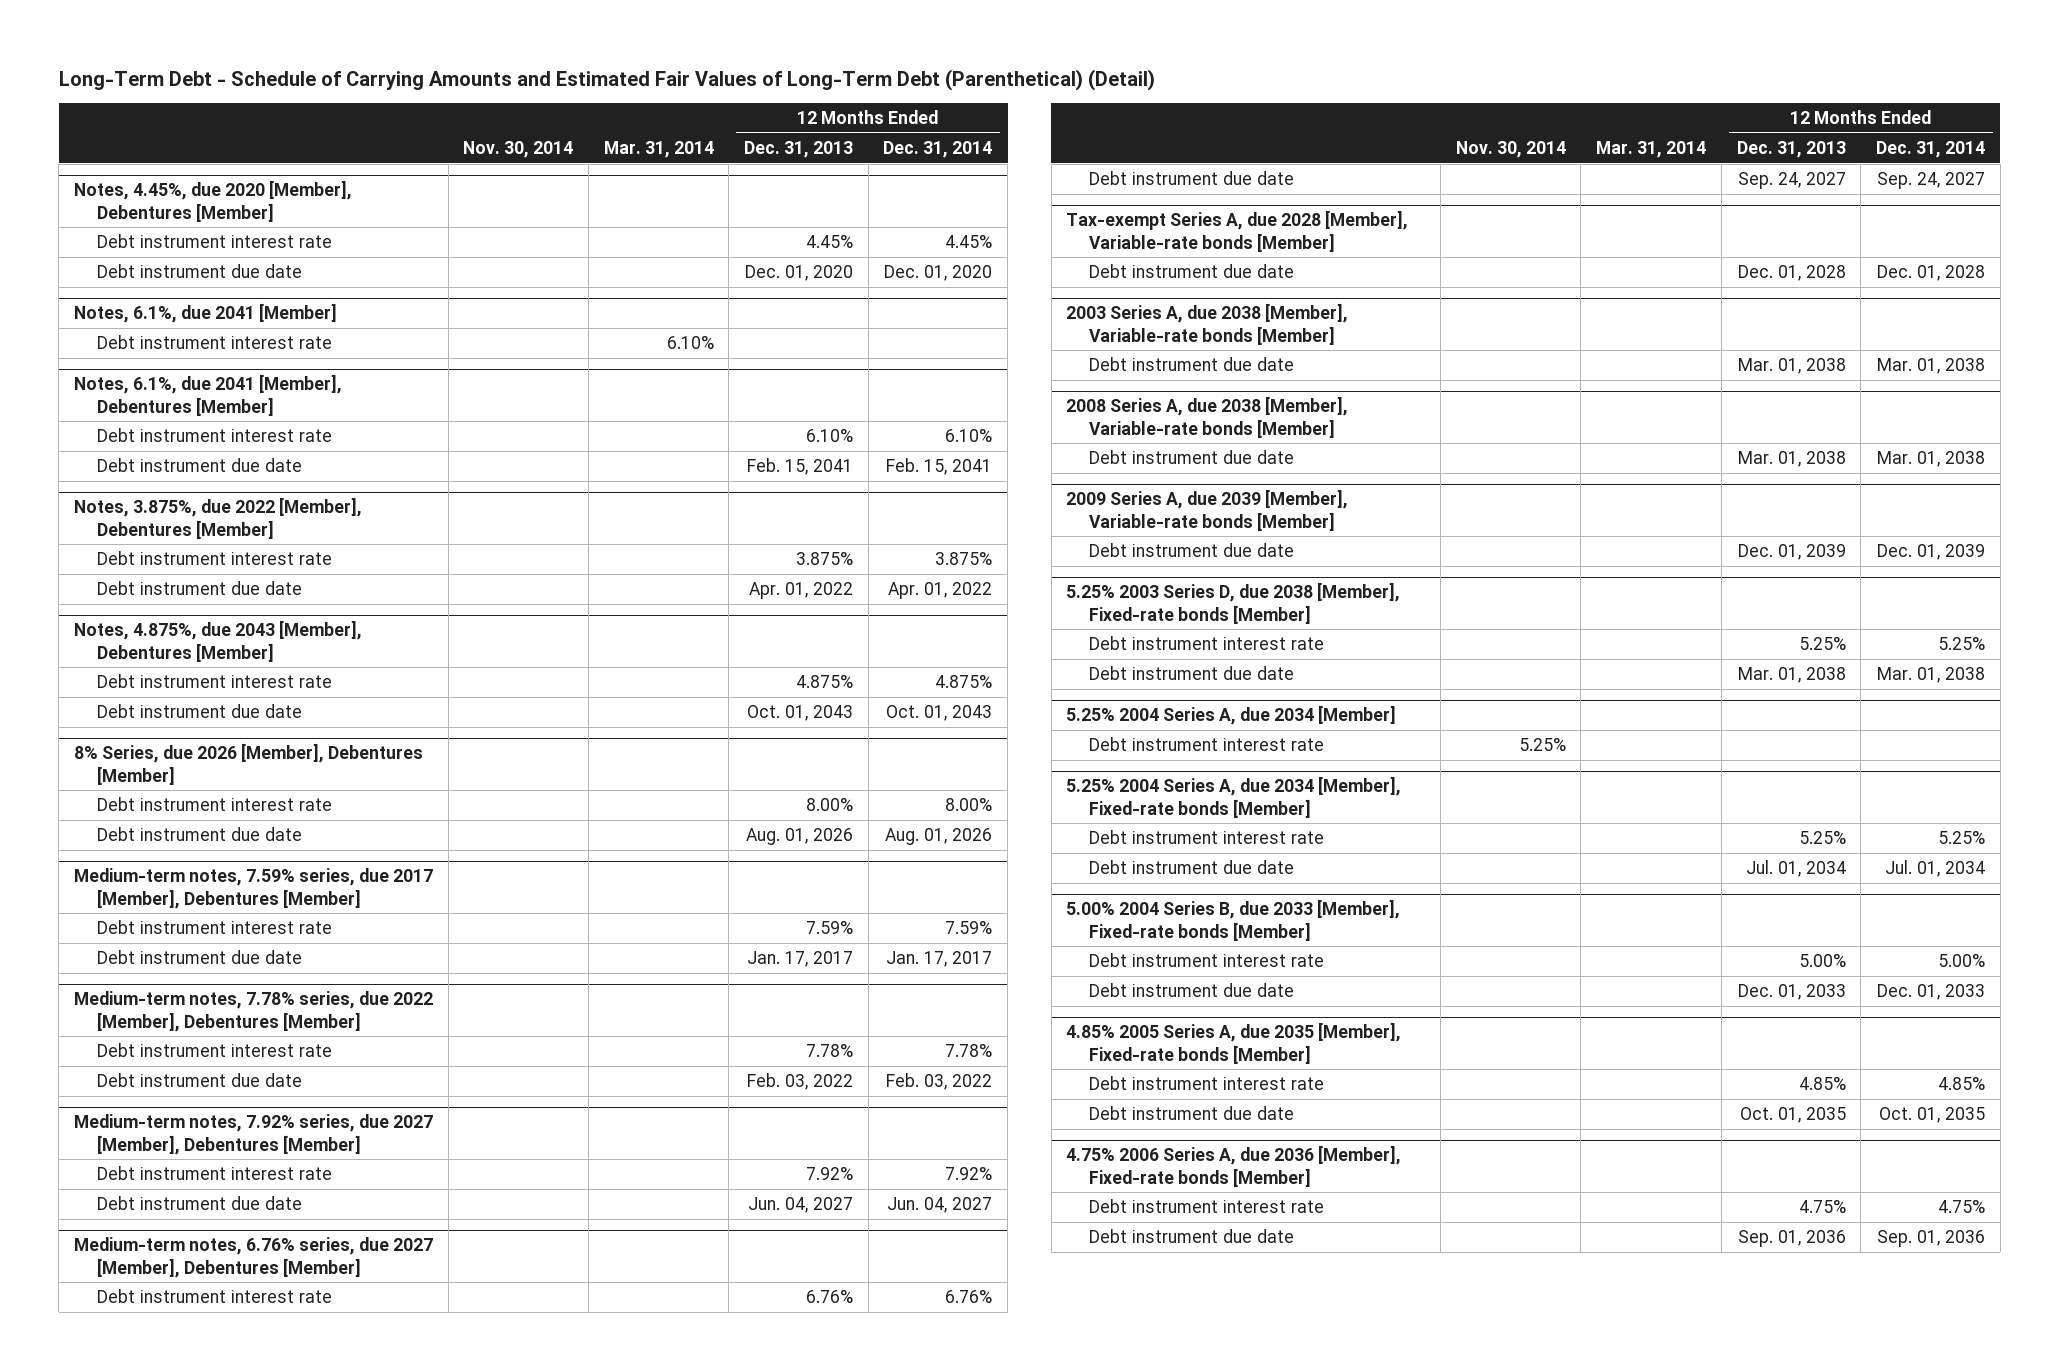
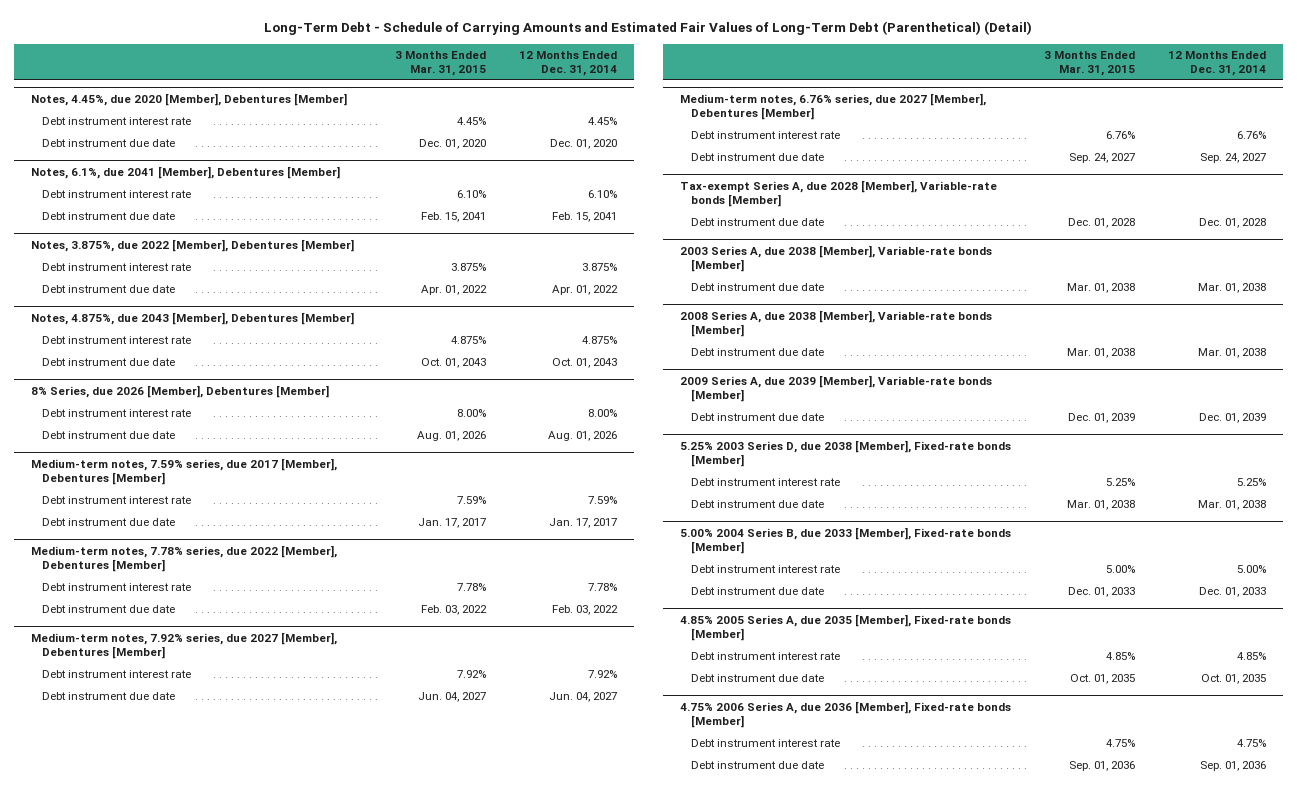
[463,140,574,158] Nov. 30, 2014 -> none
[603,140,714,158] Mar. 31, 2014 -> none
[744,140,854,158] Dec. 31, 2013 -> none
none -> [394,51,486,76] 3 Months Ended Mar. 31, 2015
[73,303,337,324] Notes, 6.1%, due 2041 [Member] -> none
[96,335,332,350] Debt instrument interest rate -> none
[1066,705,1397,726] 5.25% 2004 Series A, due 2034 [Member] -> none
[1089,737,1325,752] Debt instrument interest rate -> none
[1066,776,1402,818] 5.25% 2004 Series A, due 2034 [Member], Fixed-rate bonds [Member] -> none
[1089,830,1325,845] Debt instrument interest rate -> none
[1089,860,1295,875] Debt instrument due date -> none

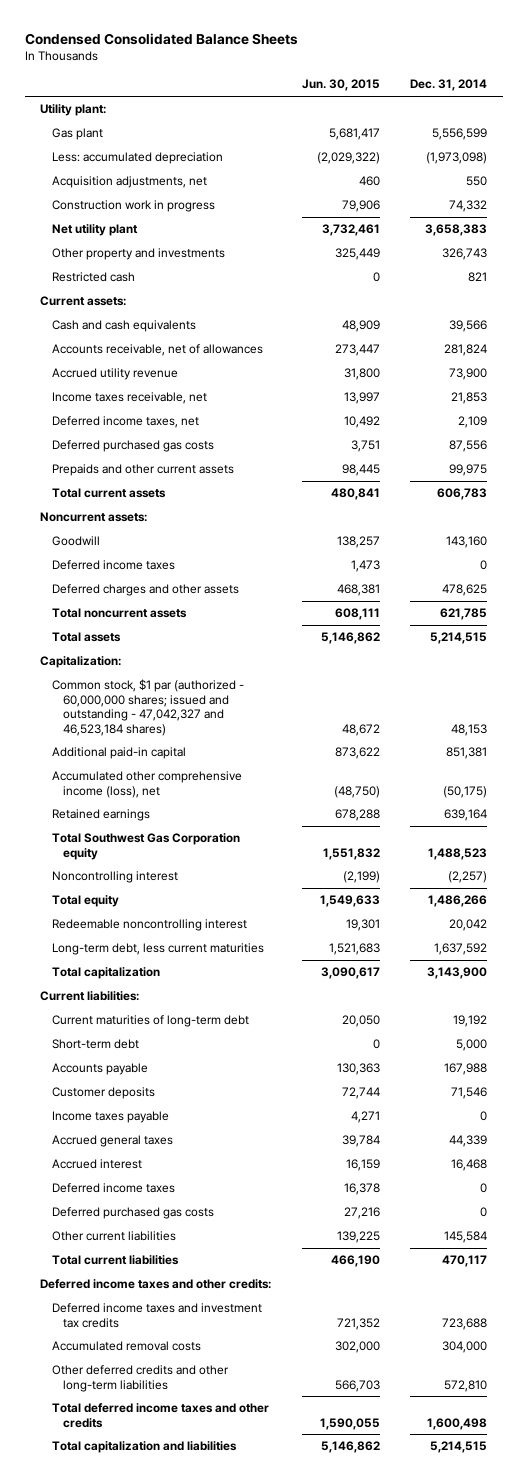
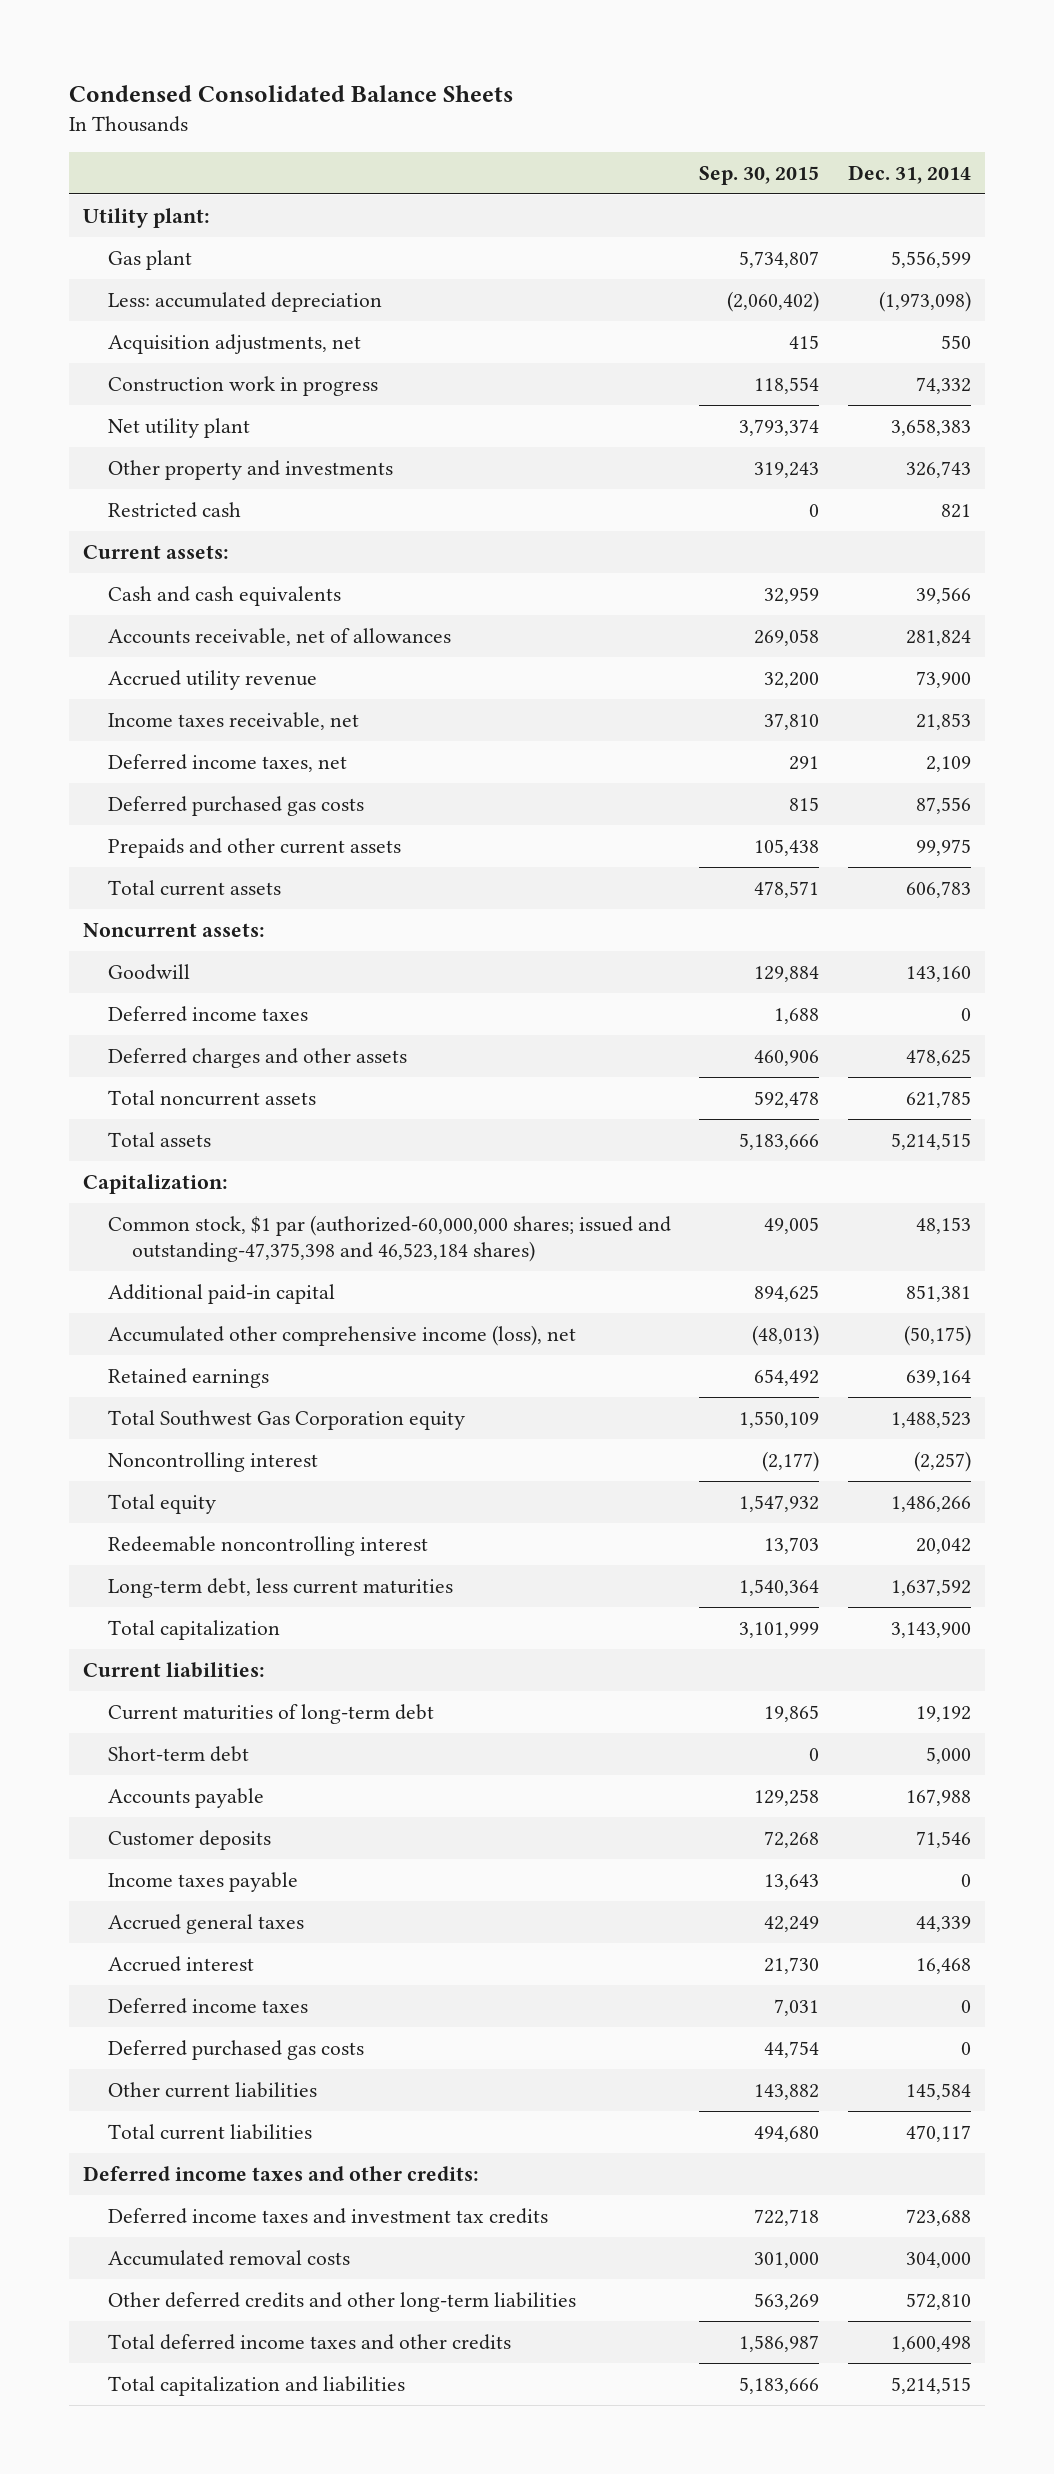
[301,79,380,92] Jun. 30, 2015 -> none
none -> [699,165,820,185] Sep. 30, 2015
[51,679,244,736] Common stock, $1 par (authorized - 60,000,000 shares; issued and outstanding - 47,042,327 and 46,523,184 shares) -> [107,1214,671,1263] Common stock, $1 par (authorized-60,000,000 shares; issued and outstanding-47,375,398 and 46,523,184 shares)

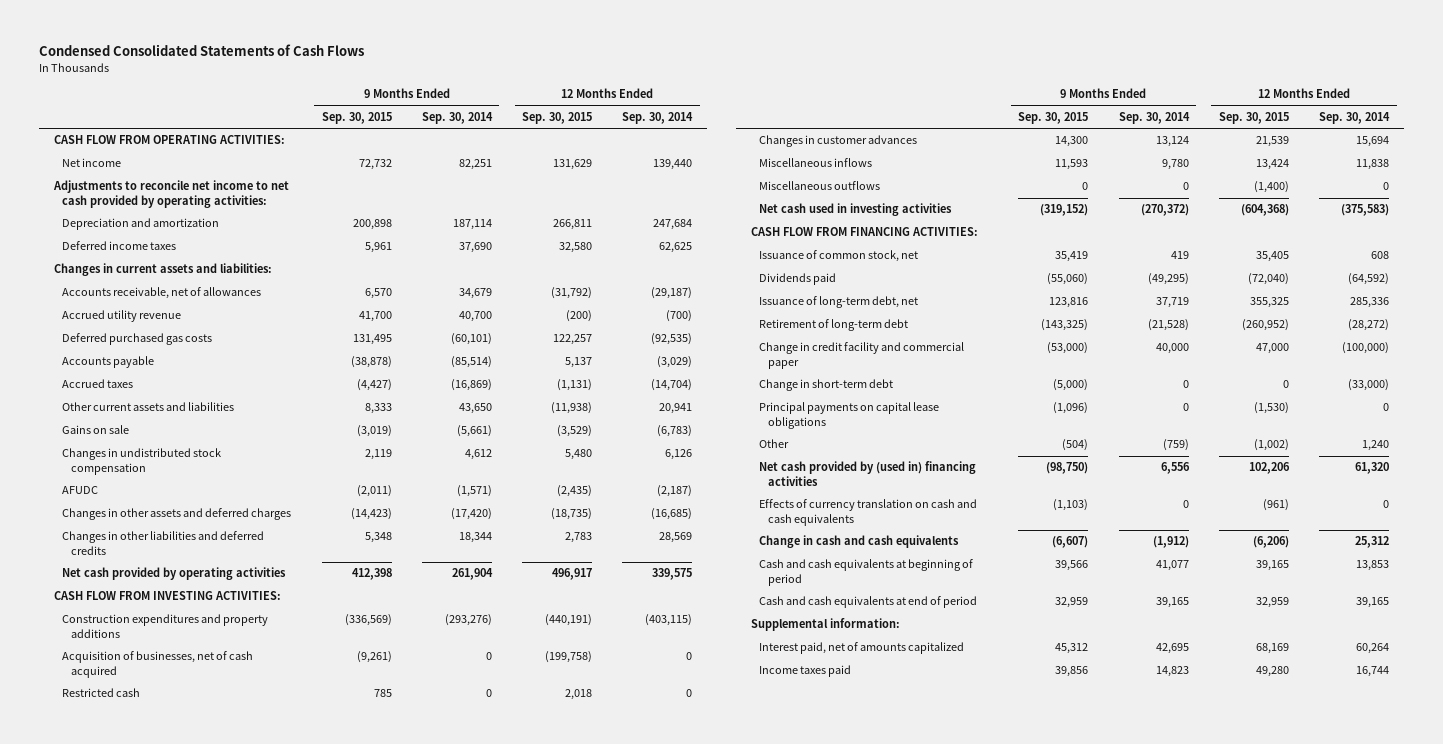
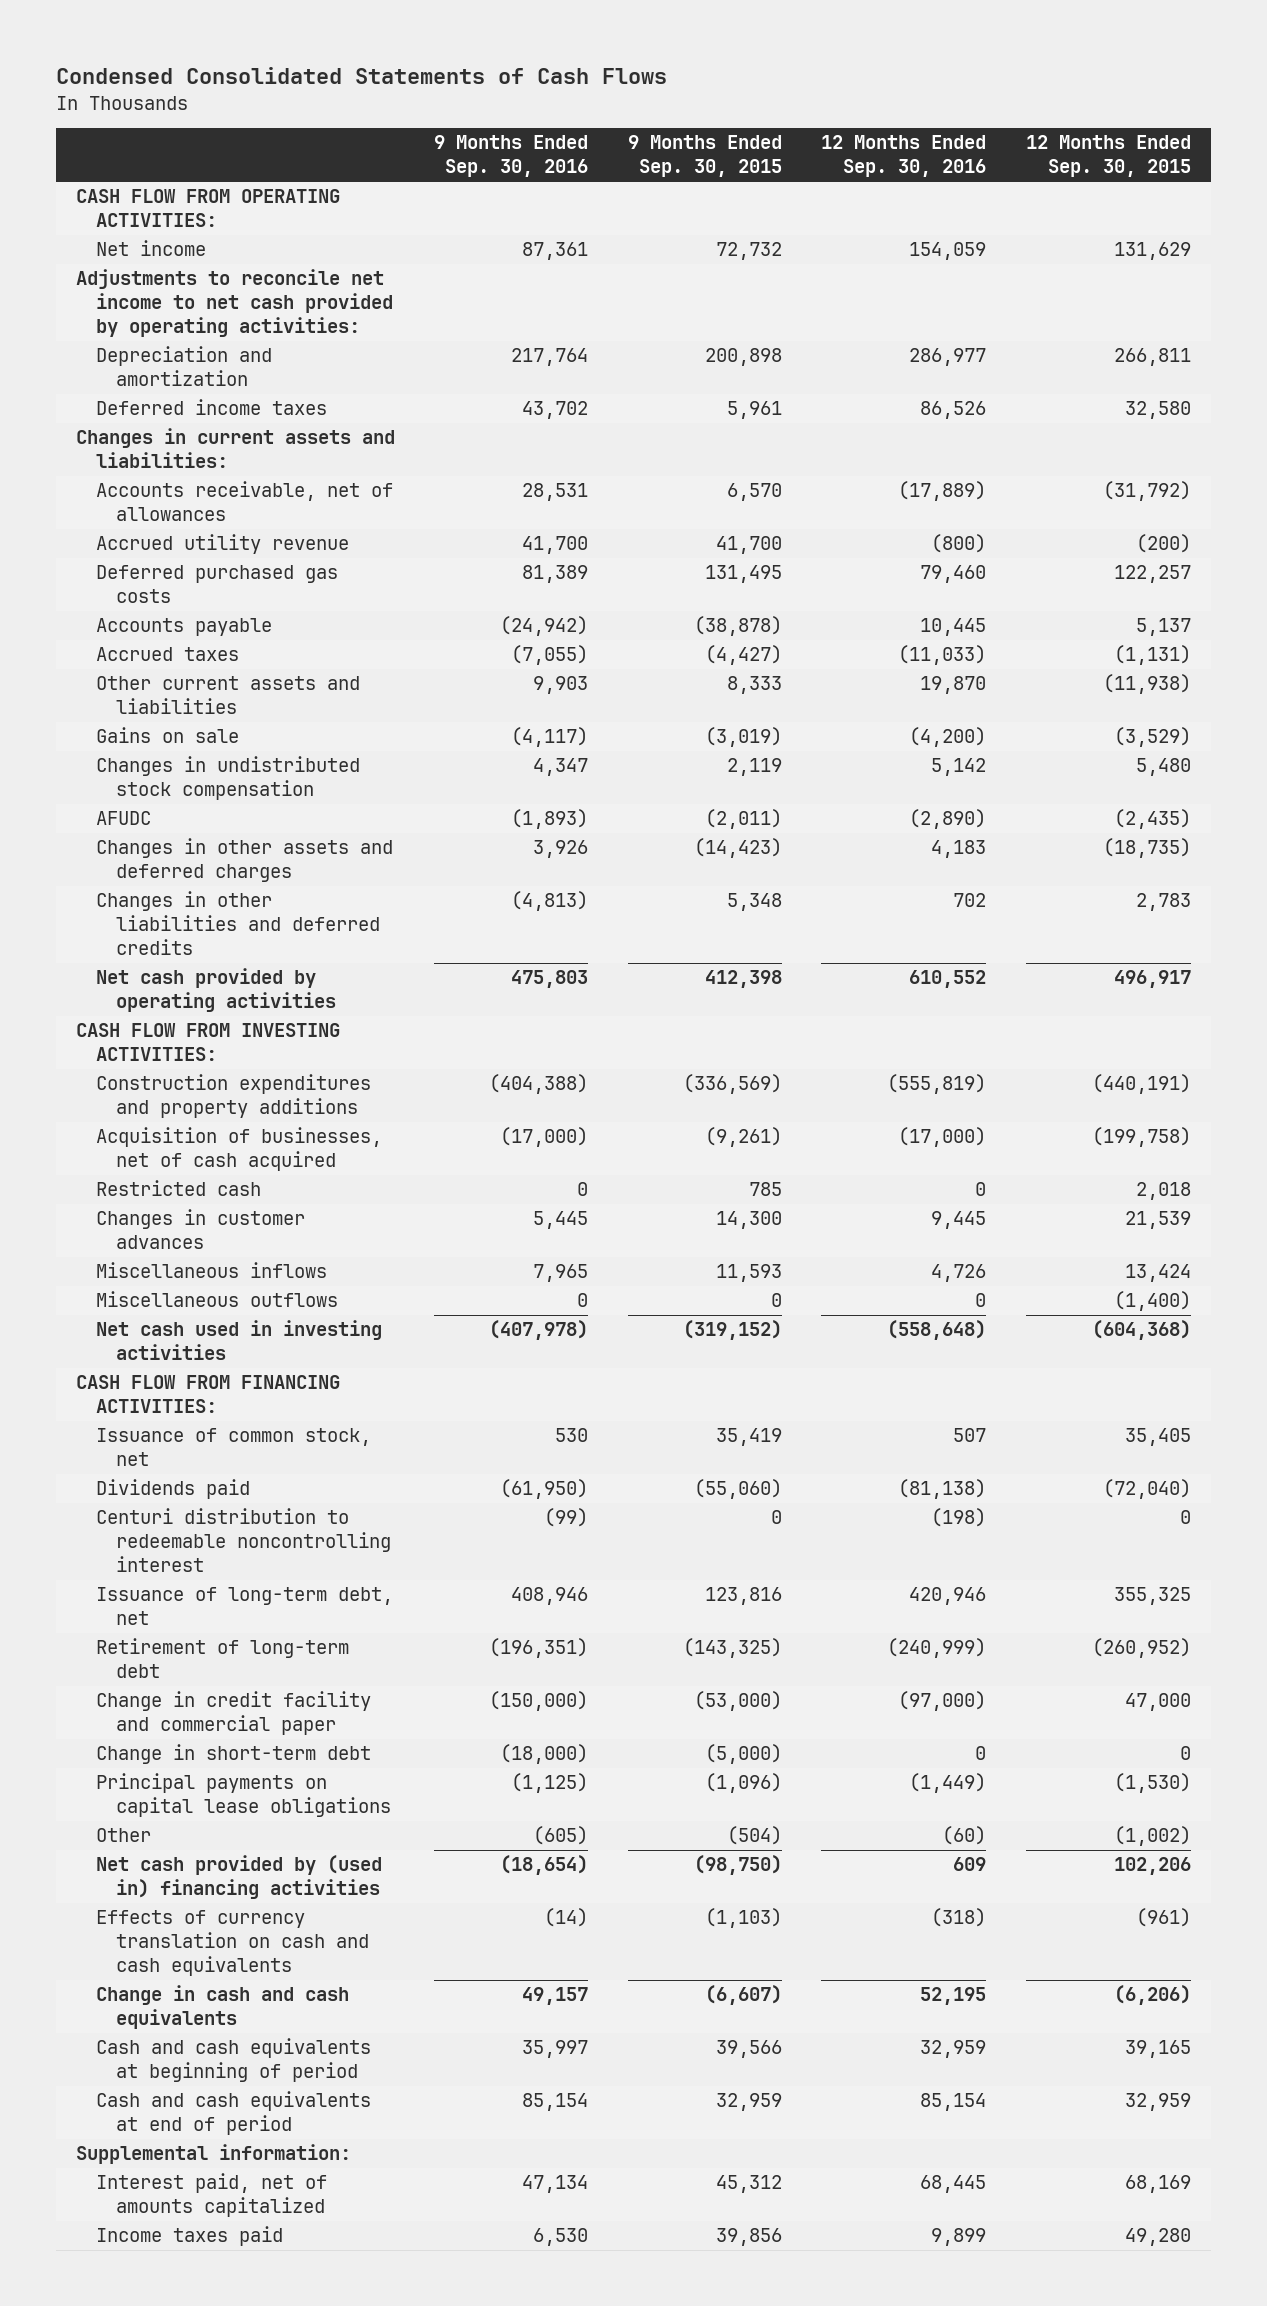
[421,112,493,125] Sep. 30, 2014 -> none
[622,112,694,125] Sep. 30, 2014 -> none
none -> [434,135,589,178] 9 Months Ended Sep. 30, 2016
none -> [821,135,987,178] 12 Months Ended Sep. 30, 2016
none -> [95,1508,391,1573] Centuri distribution to redeemable noncontrolling interest

